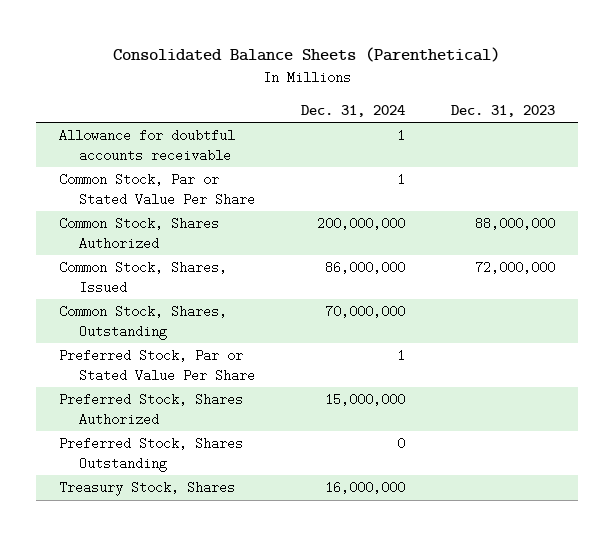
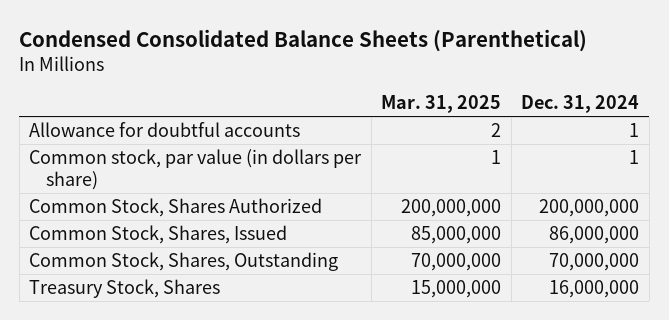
[112,47,500,63] Consolidated Balance Sheets (Parenthetical) -> [19,29,588,53] Condensed Consolidated Balance Sheets (Parenthetical)
[450,104,555,117] Dec. 31, 2023 -> none
none -> [381,95,502,114] Mar. 31, 2025
[58,129,235,162] Allowance for doubtful accounts receivable -> [29,122,301,138] Allowance for doubtful accounts
[58,173,256,206] Common Stock, Par or Stated Value Per Share -> [29,149,363,190] Common stock, par value (in dollars per share)
[58,349,256,382] Preferred Stock, Par or Stated Value Per Share -> none
[58,393,243,426] Preferred Stock, Shares Authorized -> none
[58,437,243,472] Preferred Stock, Shares Outstanding -> none

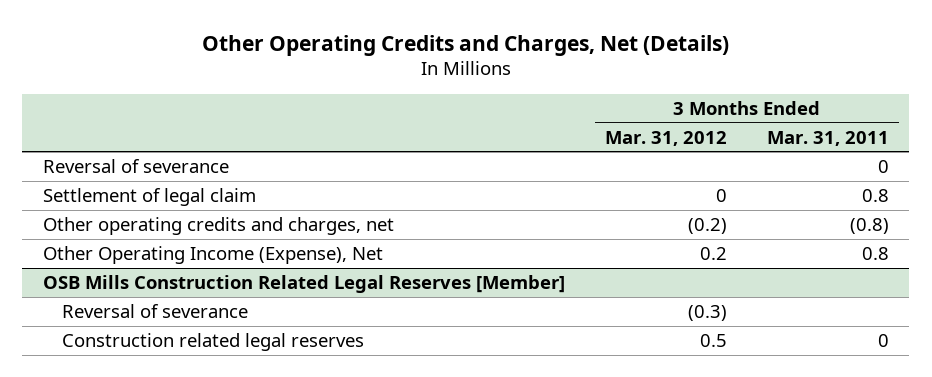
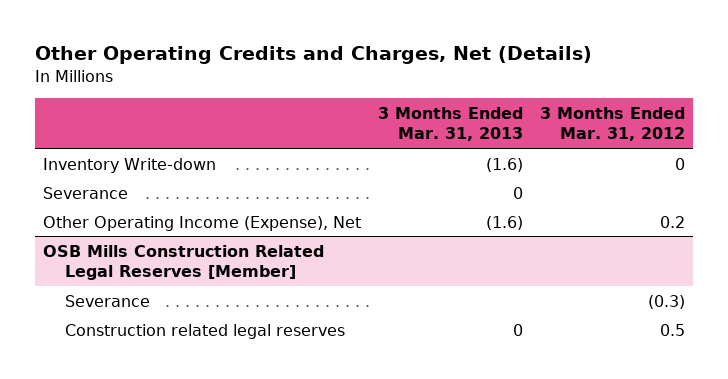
[767,130,890,146] Mar. 31, 2011 -> none
none -> [377,106,523,142] 3 Months Ended Mar. 31, 2013
[42,187,256,206] Settlement of legal claim -> none
[42,216,394,235] Other operating credits and charges, net -> none
none -> [43,157,217,173] Inventory Write-down
[42,158,229,173] Reversal of severance -> [43,186,129,199] Severance
[61,303,248,318] Reversal of severance -> [64,294,150,307] Severance

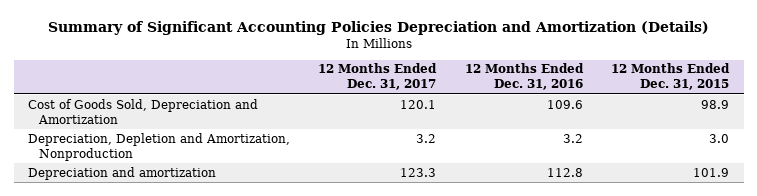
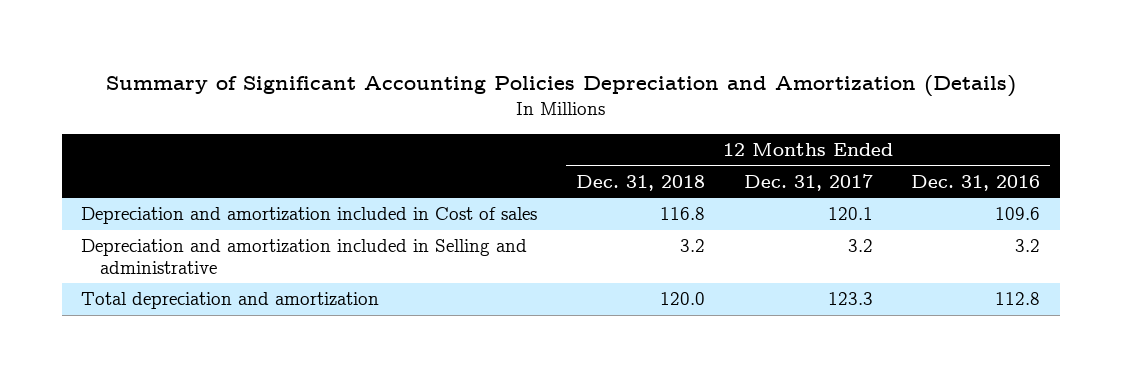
[611,63,731,91] 12 Months Ended Dec. 31, 2015 -> none
none -> [575,174,705,191] Dec. 31, 2018
[27,98,258,124] Cost of Goods Sold, Depreciation and Amortization -> [81,207,538,225] Depreciation and amortization included in Cost of sales
[27,132,290,161] Depreciation, Depletion and Amortization, Nonproduction -> [81,239,528,274] Depreciation and amortization included in Selling and administrative
[27,166,216,180] Depreciation and amortization -> [81,292,380,310] Total depreciation and amortization

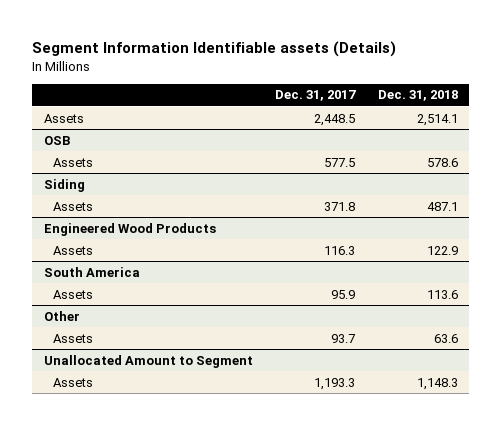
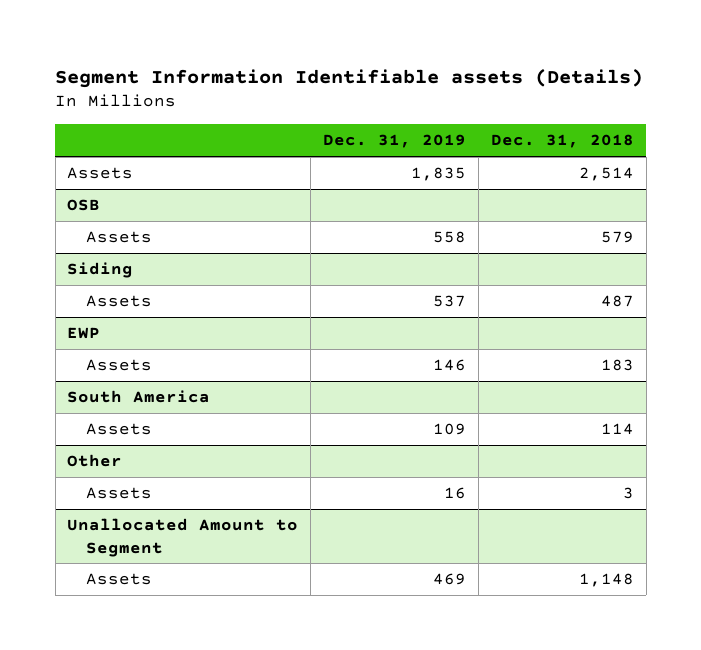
[275,90,357,102] Dec. 31, 2017 -> none
none -> [323,134,467,149] Dec. 31, 2019
[416,113,458,126] 2,514.1 -> [578,167,634,182] 2,514
[426,157,458,167] 578.6 -> [600,231,634,244] 579
[426,201,458,211] 487.1 -> [600,295,634,308] 487
[43,222,216,236] Engineered Wood Products -> [67,327,101,340] EWP
[426,245,458,255] 122.9 -> [600,359,634,372] 183
[426,289,458,299] 113.6 -> [600,423,634,436] 114
[433,333,458,343] 63.6 -> [622,487,634,500] 3
[416,377,458,390] 1,148.3 -> [578,573,634,588] 1,148

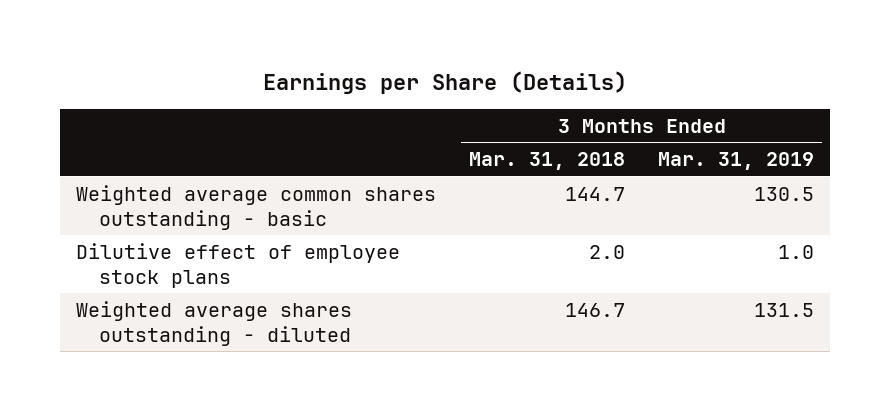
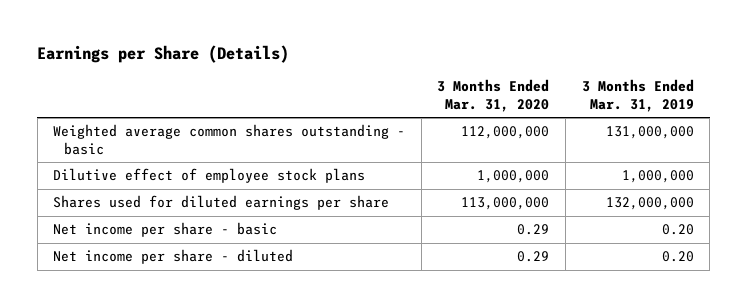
[469,152,626,171] Mar. 31, 2018 -> none
none -> [437,79,550,113] 3 Months Ended Mar. 31, 2020
[753,186,814,201] 130.5 -> [605,126,694,140] 131,000,000
[777,244,814,259] 1.0 -> [621,170,694,184] 1,000,000
[76,300,353,346] Weighted average shares outstanding - diluted -> [53,195,390,211] Shares used for diluted earnings per share
[753,302,814,317] 131.5 -> [605,197,694,211] 132,000,000
none -> [53,222,278,238] Net income per share - basic
none -> [53,249,294,265] Net income per share - diluted

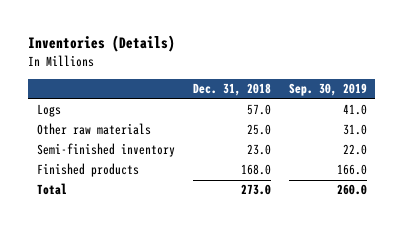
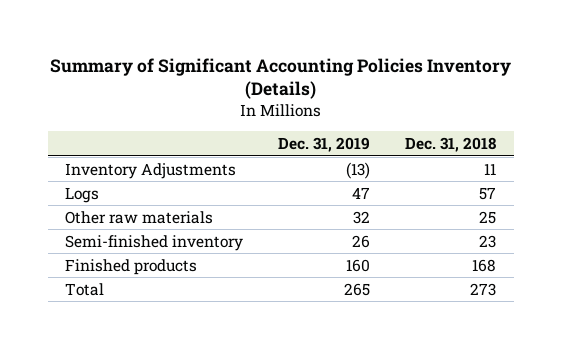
[28,35,176,53] Inventories (Details) -> [49,57,511,100] Summary of Significant Accounting Policies Inventory (Details)
[288,83,367,97] Sep. 30, 2019 -> none
none -> [278,137,371,153] Dec. 31, 2019
none -> [65,162,237,179] Inventory Adjustments
[246,104,271,116] 57.0 -> [479,186,497,200] 57
[246,124,271,136] 25.0 -> [479,210,497,224] 25
[246,144,271,156] 23.0 -> [479,234,497,248] 23
[240,164,271,176] 168.0 -> [472,258,497,272] 168
[240,184,271,196] 273.0 -> [470,282,497,296] 273

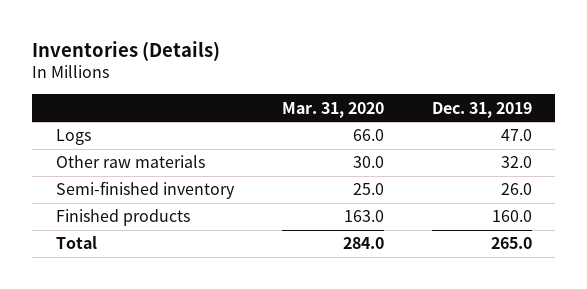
[49,57,511,100] Summary of Significant Accounting Policies Inventory (Details) -> [31,40,220,61] Inventories (Details)
[405,137,497,153] Dec. 31, 2018 -> none
none -> [281,101,384,118] Mar. 31, 2020
[65,162,237,179] Inventory Adjustments -> none
[352,186,371,199] 47 -> [500,129,532,142] 47.0
[353,210,371,224] 32 -> [500,156,532,169] 32.0
[352,234,371,248] 26 -> [500,183,532,196] 26.0
[346,258,371,272] 160 -> [491,210,532,223] 160.0
[344,282,371,296] 265 -> [490,237,532,250] 265.0

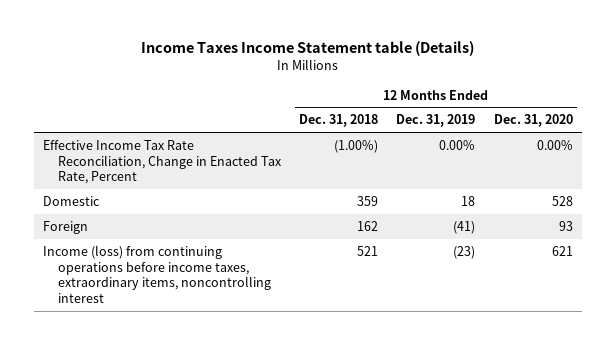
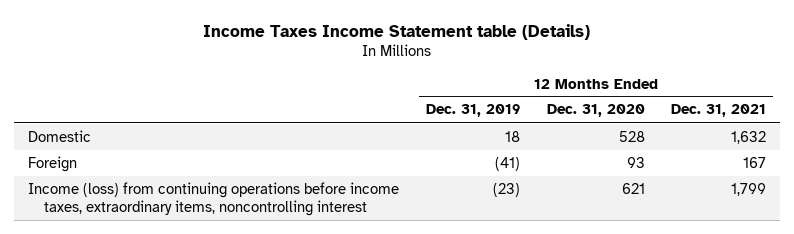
[299,114,379,128] Dec. 31, 2018 -> none
none -> [671,104,767,118] Dec. 31, 2021
[43,139,282,185] Effective Income Tax Rate Reconciliation, Change in Enacted Tax Rate, Percent -> none

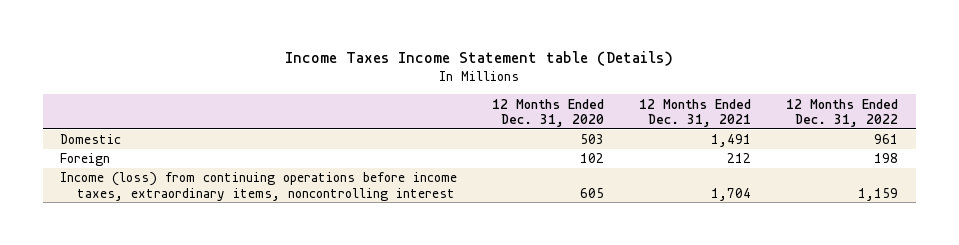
[425,104,520,118] Dec. 31, 2019 -> none
none -> [786,98,899,128] 12 Months Ended Dec. 31, 2022
[618,130,645,142] 528 -> [580,134,605,145] 503
[731,130,767,144] 1,632 -> [711,134,752,148] 1,491
[626,156,645,168] 93 -> [580,153,605,164] 102
[743,156,767,168] 167 -> [727,153,752,164] 212
[621,182,645,194] 621 -> [580,187,605,198] 605
[731,182,767,196] 1,799 -> [711,187,752,201] 1,704

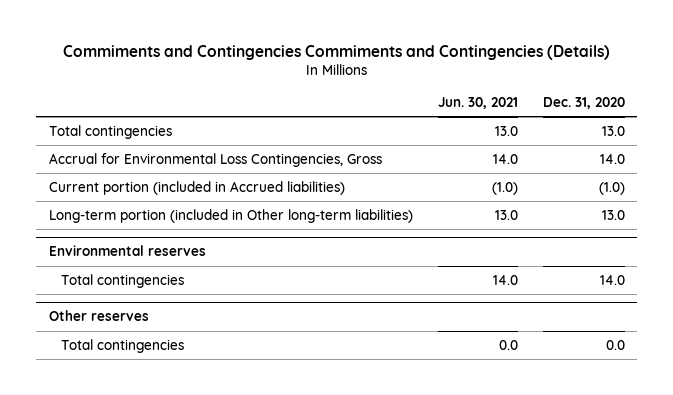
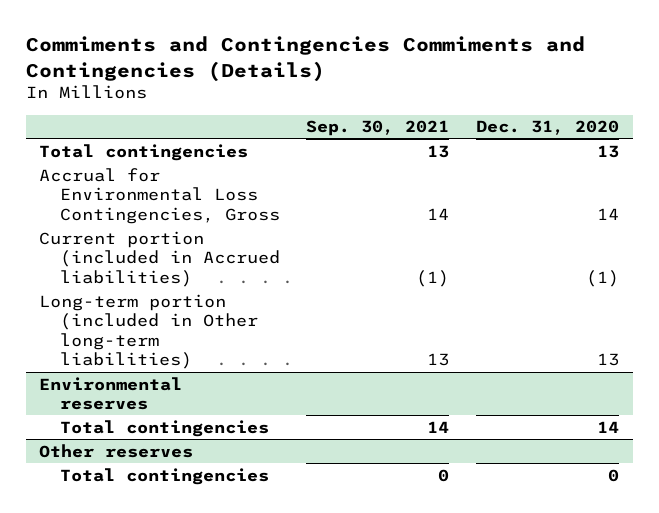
[437,97,518,110] Jun. 30, 2021 -> none
none -> [306,120,450,137] Sep. 30, 2021
[601,125,625,136] 13.0 -> [597,144,620,158] 13
[599,153,625,164] 14.0 -> [597,207,620,220] 14
[598,181,625,195] (1.0) -> [586,269,620,287] (1)
[601,209,625,220] 13.0 -> [597,353,620,367] 13
[599,274,625,285] 14.0 -> [597,420,620,433] 14
[605,339,625,350] 0.0 -> [608,468,620,482] 0

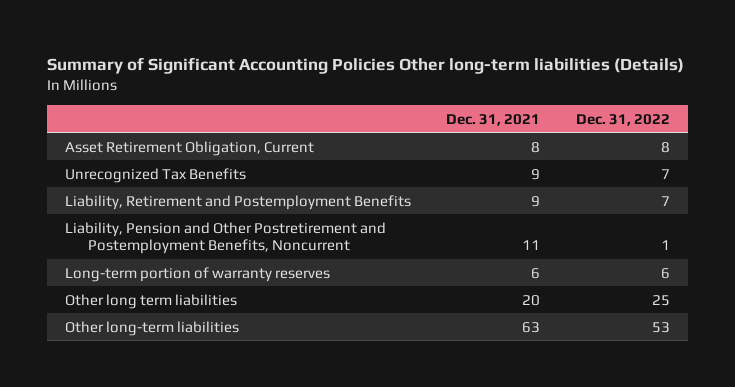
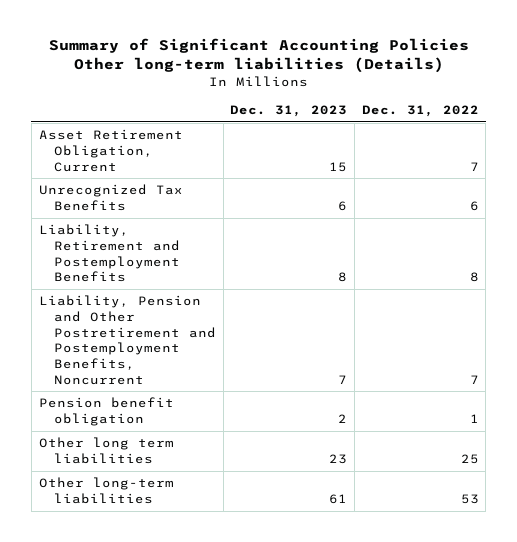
[446,113,541,126] Dec. 31, 2021 -> none
none -> [230,104,348,117] Dec. 31, 2023
[64,266,330,282] Long-term portion of warranty reserves -> none
[660,141,670,153] 8 -> [469,161,479,171] 7
[660,168,670,179] 7 -> [469,200,479,211] 6
[660,195,670,206] 7 -> [469,272,479,283] 8
[660,240,670,251] 1 -> [469,374,479,384] 7
none -> [38,397,174,426] Pension benefit obligation

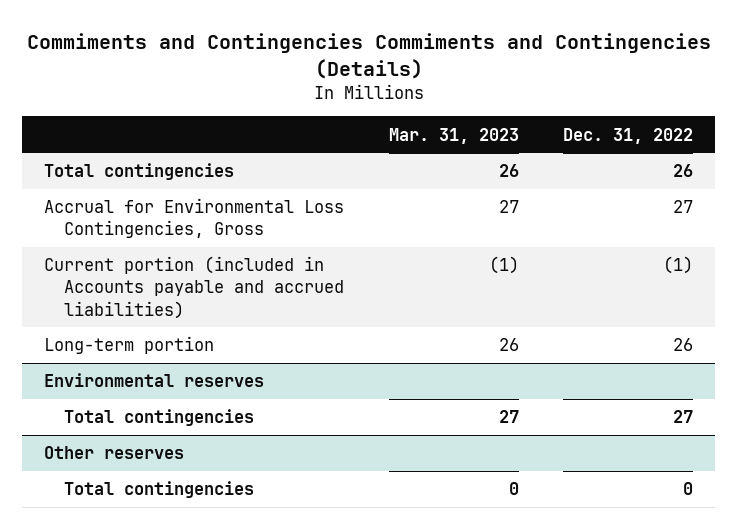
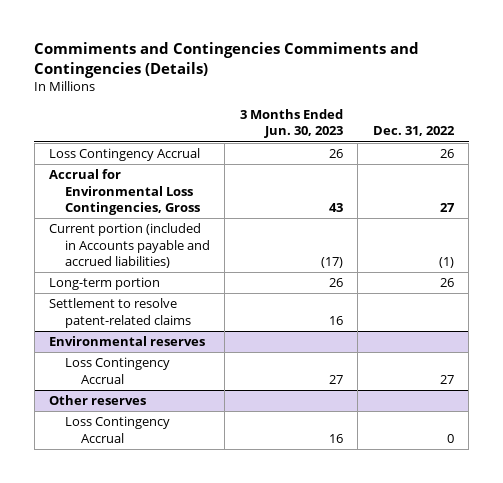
[388,127,519,144] Mar. 31, 2023 -> none
none -> [239,109,343,139] 3 Months Ended Jun. 30, 2023
[44,163,235,181] Total contingencies -> [49,148,201,162] Loss Contingency Accrual
none -> [49,298,191,328] Settlement to resolve patent-related claims
[63,409,254,427] Total contingencies -> [64,357,170,384] Loss Contingency Accrual
[63,481,254,499] Total contingencies -> [64,416,170,443] Loss Contingency Accrual

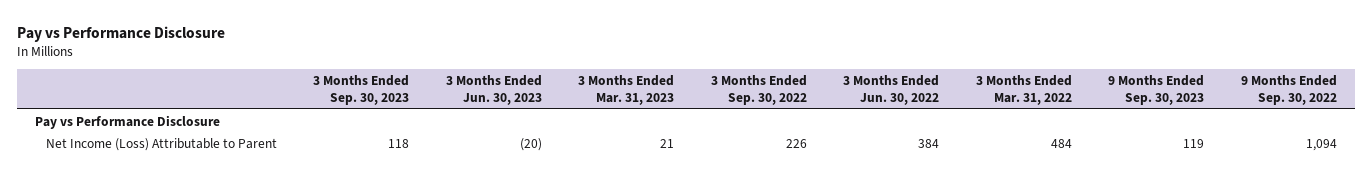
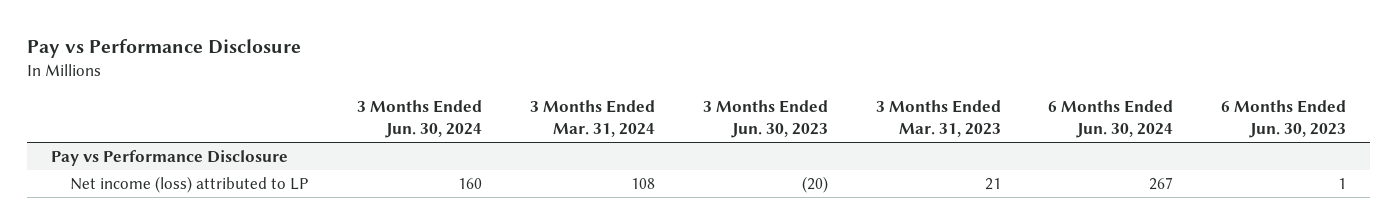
[313,74,410,106] 3 Months Ended Sep. 30, 2023 -> none
[710,74,807,106] 3 Months Ended Sep. 30, 2022 -> none
[843,74,940,106] 3 Months Ended Jun. 30, 2022 -> none
[975,74,1072,106] 3 Months Ended Mar. 31, 2022 -> none
[1108,74,1205,106] 9 Months Ended Sep. 30, 2023 -> none
[1240,74,1337,106] 9 Months Ended Sep. 30, 2022 -> none
none -> [356,100,482,139] 3 Months Ended Jun. 30, 2024
none -> [529,100,655,138] 3 Months Ended Mar. 31, 2024
none -> [1048,100,1174,139] 6 Months Ended Jun. 30, 2024
none -> [1221,100,1347,139] 6 Months Ended Jun. 30, 2023
[45,137,277,151] Net Income (Loss) Attributable to Parent -> [69,176,309,194] Net income (loss) attributed to LP

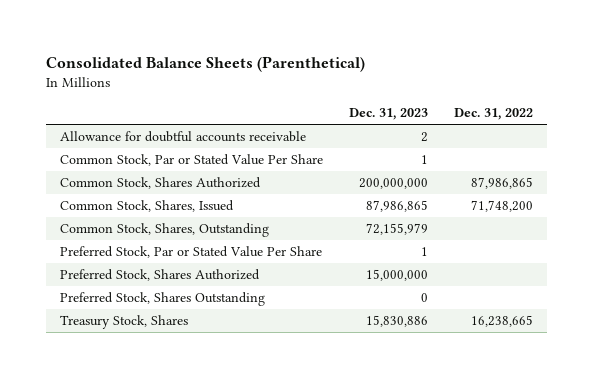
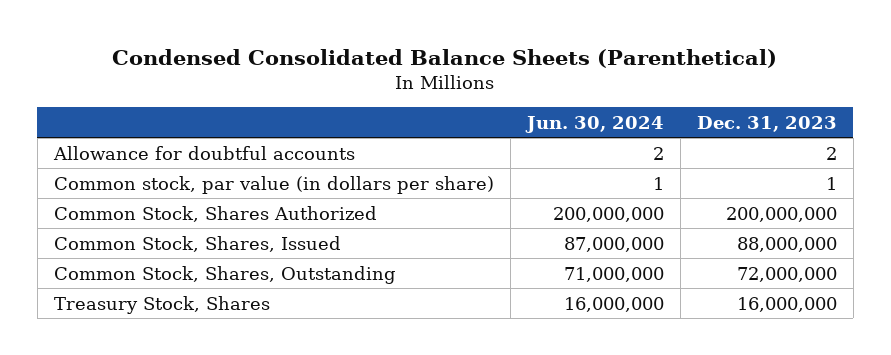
[46,56,366,73] Consolidated Balance Sheets (Parenthetical) -> [112,49,778,69] Condensed Consolidated Balance Sheets (Parenthetical)
[454,107,534,120] Dec. 31, 2022 -> none
none -> [524,115,664,133] Jun. 30, 2024
[59,131,306,143] Allowance for doubtful accounts receivable -> [52,145,355,160] Allowance for doubtful accounts
[59,154,323,167] Common Stock, Par or Stated Value Per Share -> [53,175,494,194] Common stock, par value (in dollars per share)
[59,246,322,259] Preferred Stock, Par or Stated Value Per Share -> none
[59,269,260,282] Preferred Stock, Shares Authorized -> none
[59,292,265,307] Preferred Stock, Shares Outstanding -> none
[365,200,428,213] 87,986,865 -> [736,236,837,252] 88,000,000
[365,223,428,236] 72,155,979 -> [736,266,837,282] 72,000,000
[365,315,428,328] 15,830,886 -> [736,296,837,312] 16,000,000

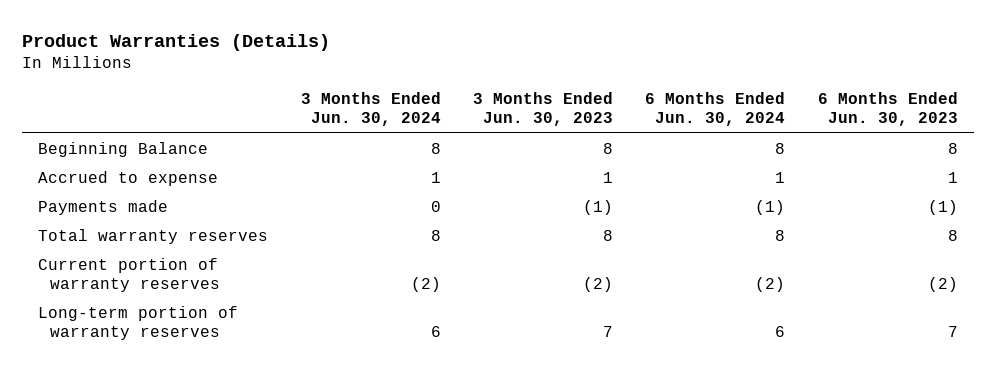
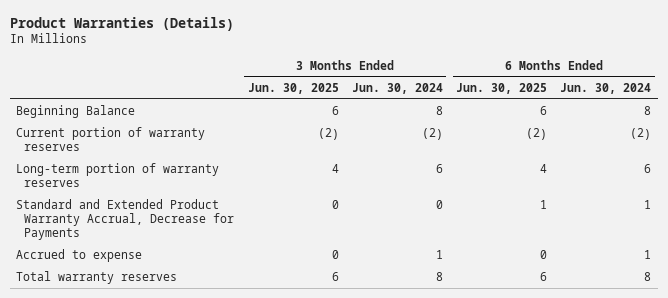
[472,91,613,127] 3 Months Ended Jun. 30, 2023 -> none
[817,91,958,127] 6 Months Ended Jun. 30, 2023 -> none
none -> [247,83,339,95] Jun. 30, 2025
none -> [456,83,548,95] Jun. 30, 2025
[38,199,169,215] Payments made -> none
none -> [16,199,235,240] Standard and Extended Product Warranty Accrual, Decrease for Payments
[38,170,219,186] Accrued to expense -> [16,249,143,263] Accrued to expense
[38,228,269,244] Total warranty reserves -> [16,271,178,285] Total warranty reserves

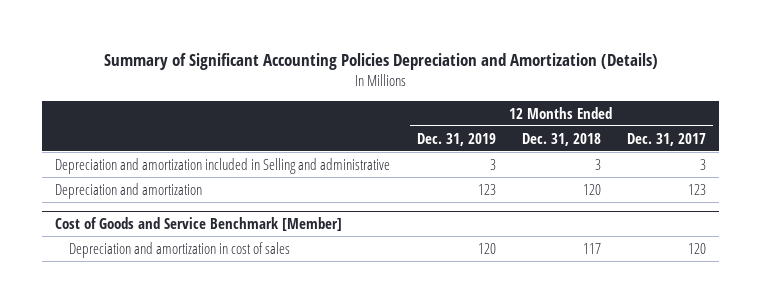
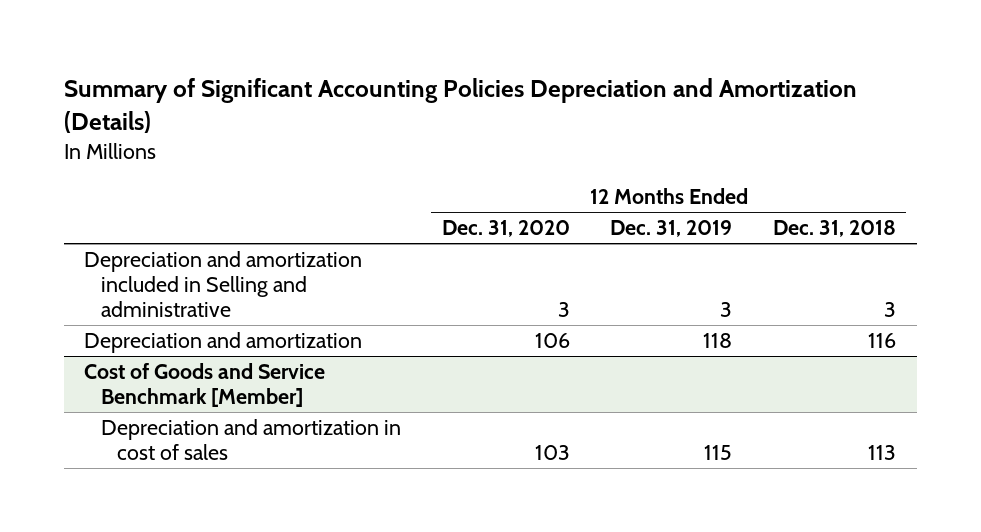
[627,132,707,146] Dec. 31, 2017 -> none
none -> [441,220,570,238] Dec. 31, 2020
[477,183,496,195] 123 -> [703,333,733,349] 118
[582,183,601,195] 120 -> [868,333,897,349] 116
[477,242,496,254] 120 -> [704,444,733,460] 115
[582,242,601,254] 117 -> [868,444,897,460] 113

